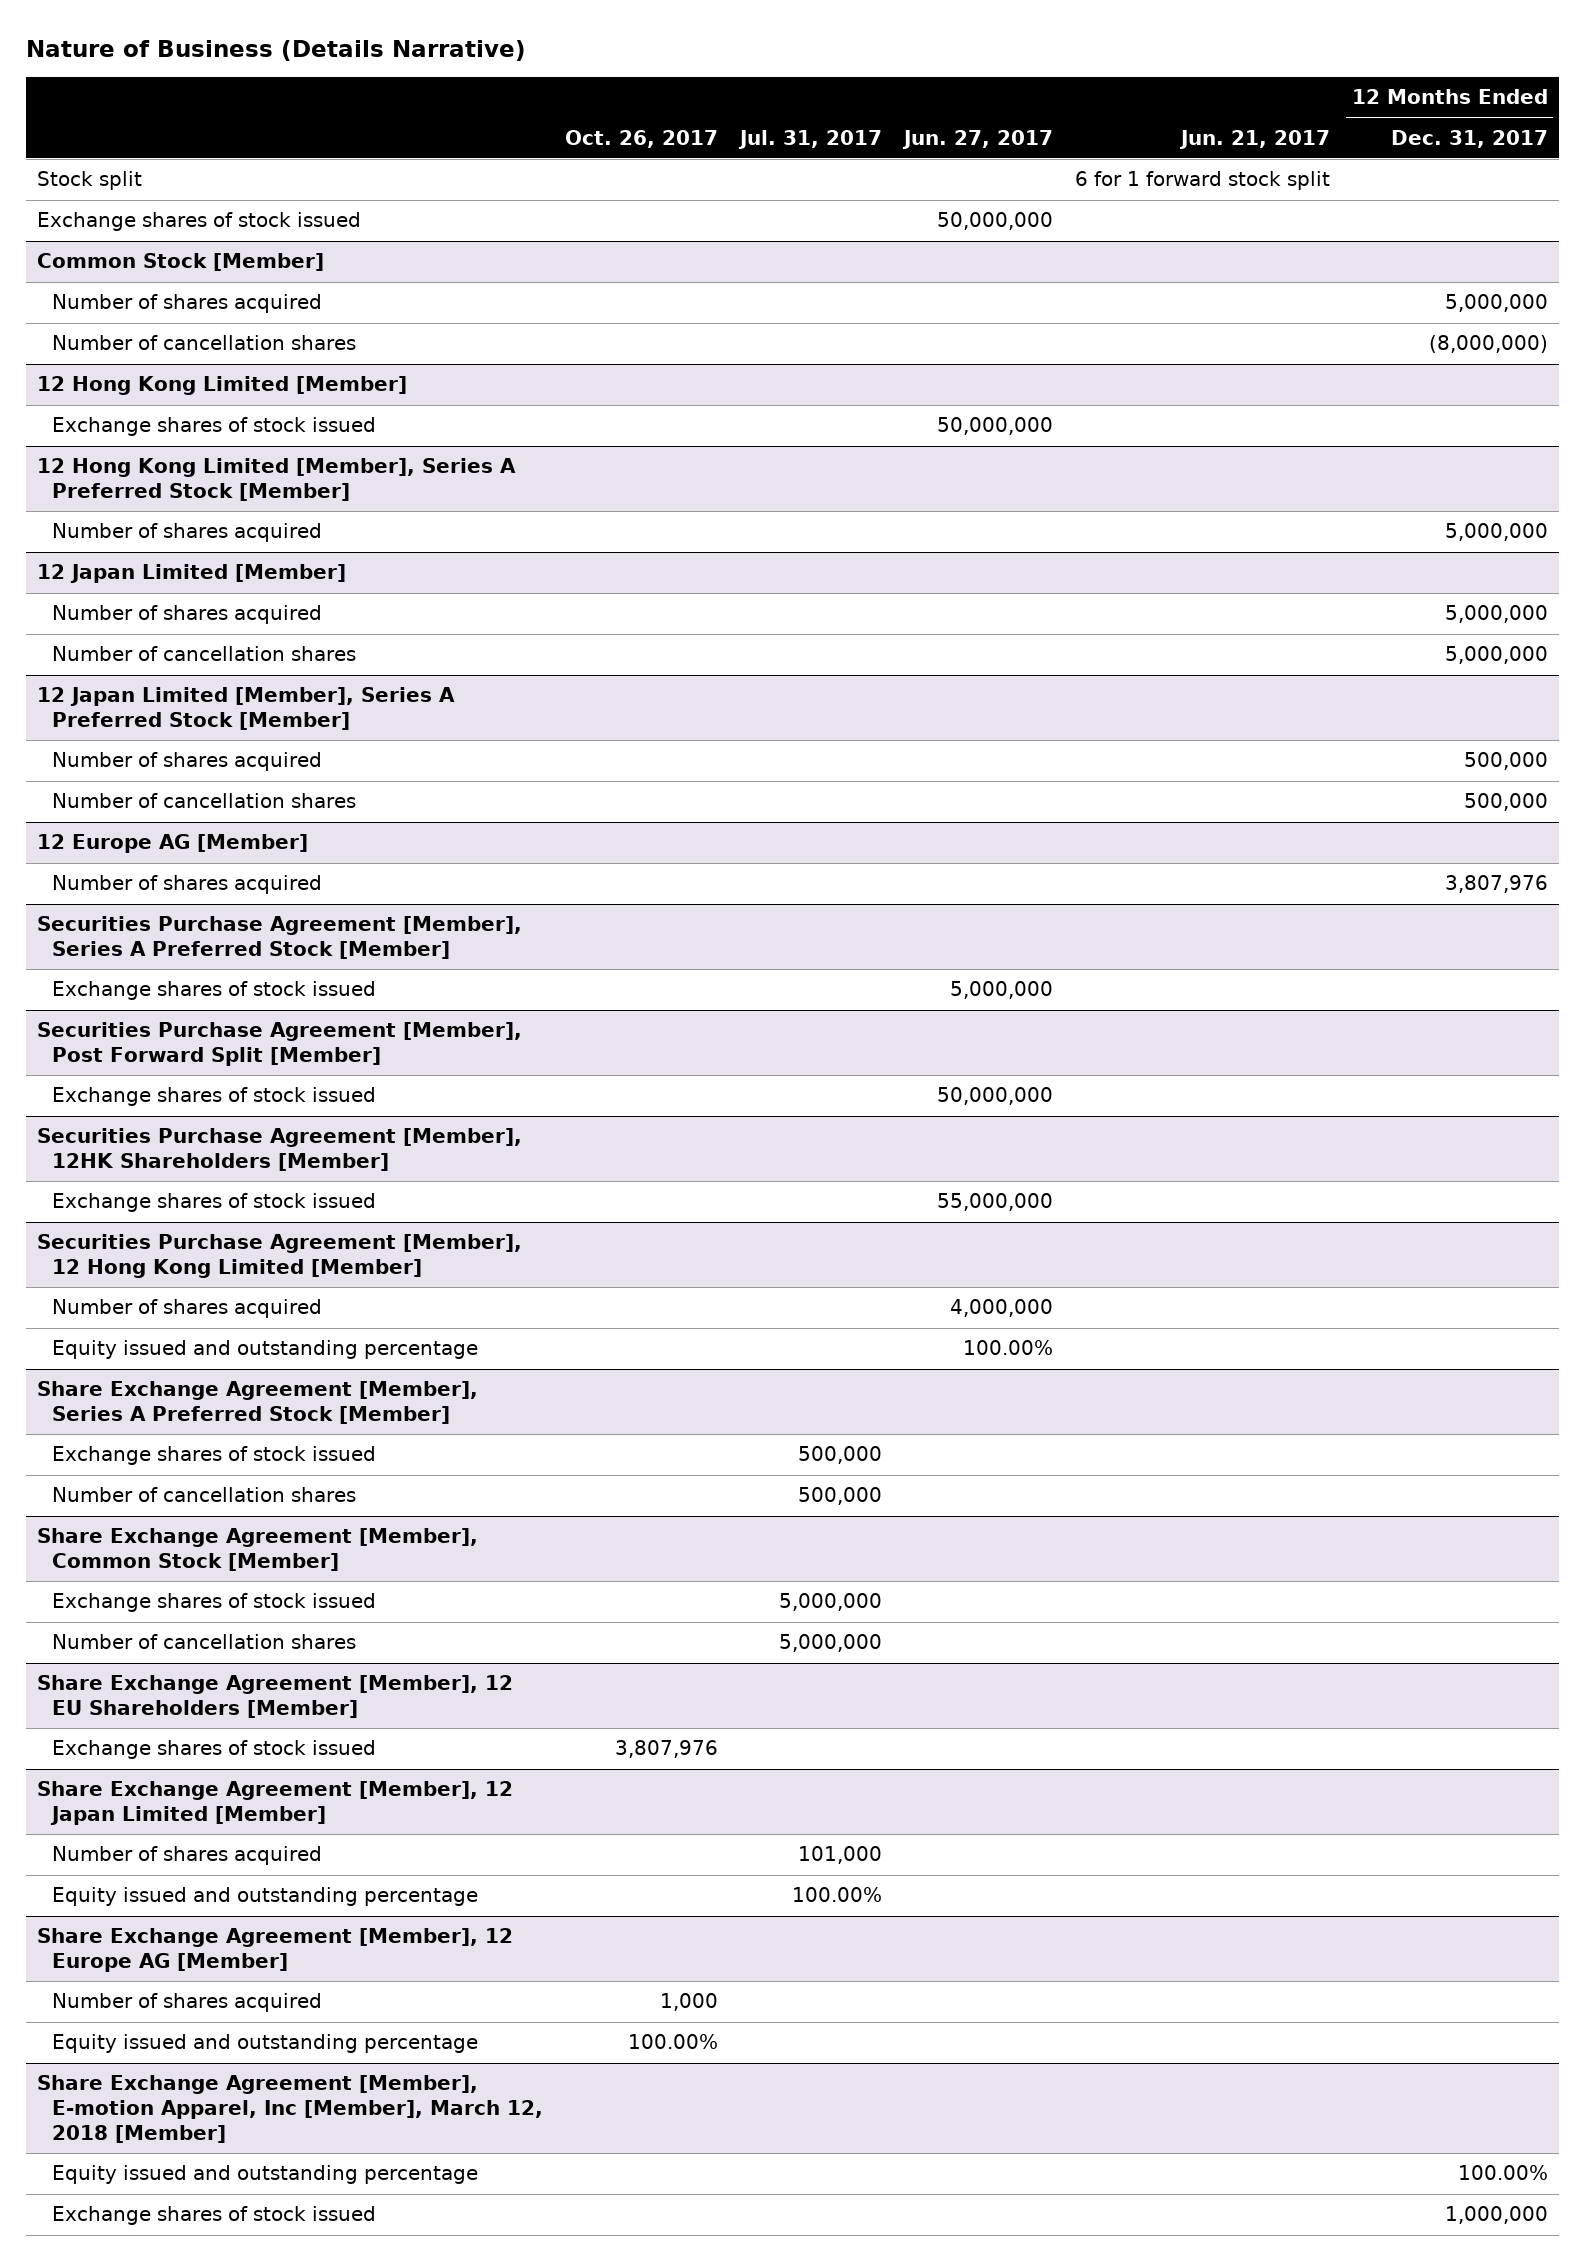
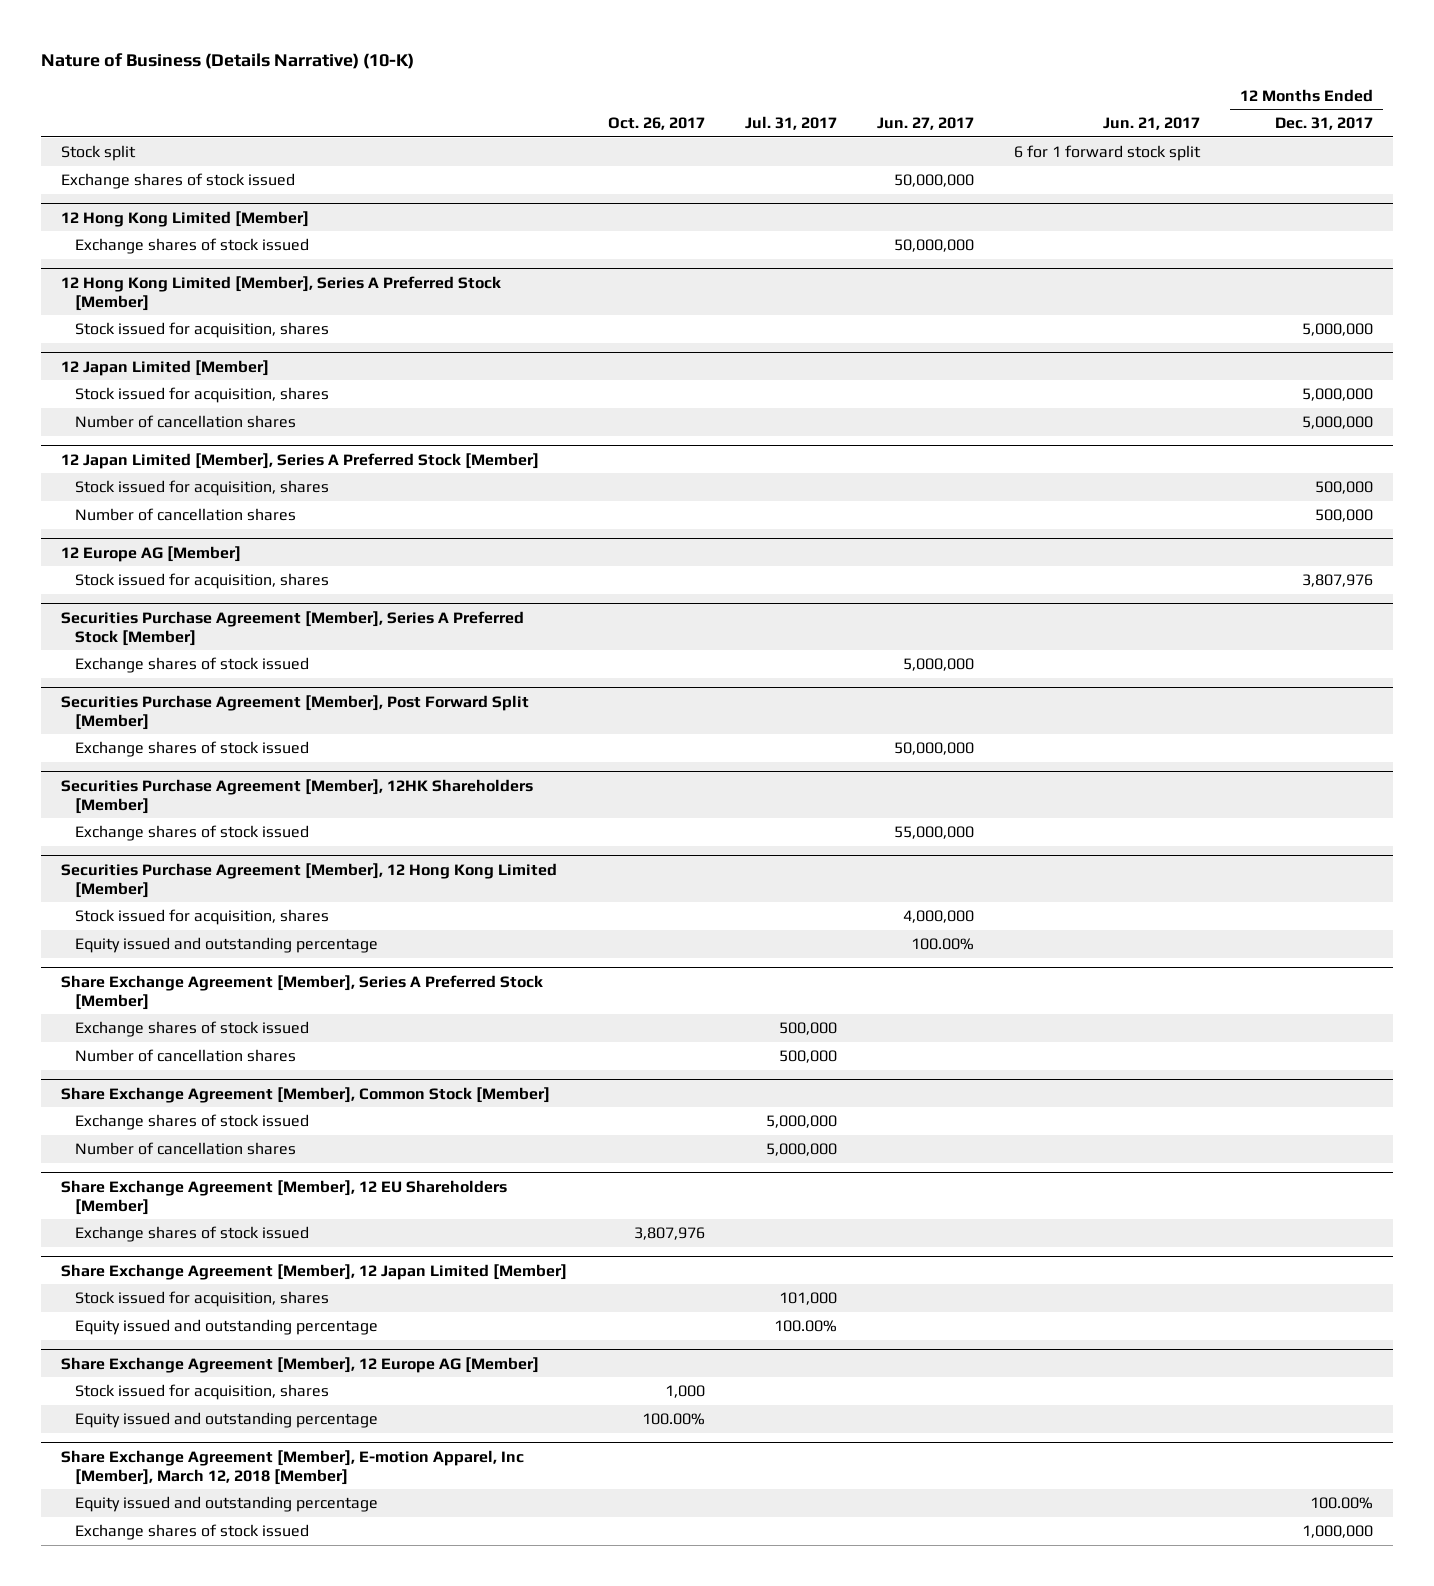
[26,39,527,61] Nature of Business (Details Narrative) -> [41,52,415,69] Nature of Business (Details Narrative) (10-K)
[37,253,325,272] Common Stock [Member] -> none
[52,294,323,314] Number of shares acquired -> none
[52,335,357,351] Number of cancellation shares -> none
[52,523,323,543] Number of shares acquired -> [75,321,330,338] Stock issued for acquisition, shares
[52,605,323,625] Number of shares acquired -> [75,386,330,403] Stock issued for acquisition, shares
[52,752,323,772] Number of shares acquired -> [75,479,330,496] Stock issued for acquisition, shares
[52,875,323,895] Number of shares acquired -> [75,572,330,589] Stock issued for acquisition, shares
[52,1299,323,1319] Number of shares acquired -> [75,908,330,925] Stock issued for acquisition, shares
[52,1846,323,1866] Number of shares acquired -> [75,1290,330,1307] Stock issued for acquisition, shares
[52,1993,323,2013] Number of shares acquired -> [75,1383,330,1400] Stock issued for acquisition, shares

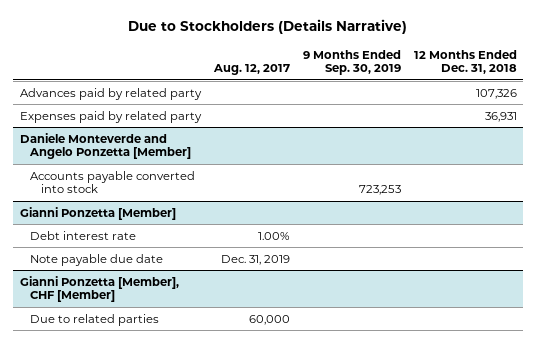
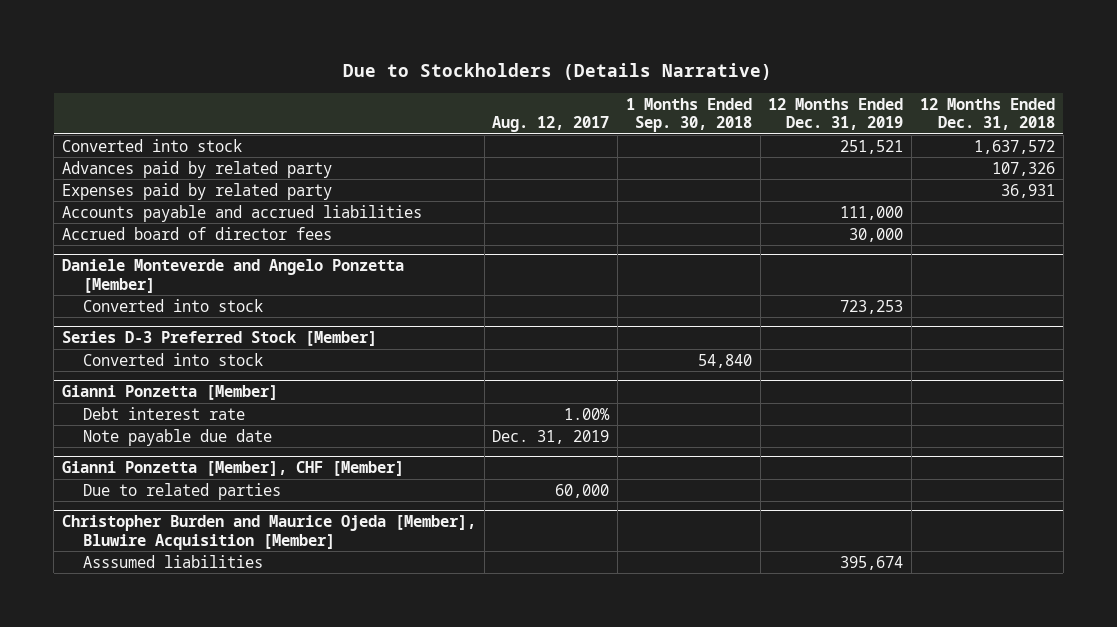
[302,49,401,76] 9 Months Ended Sep. 30, 2019 -> none
none -> [625,97,752,133] 1 Months Ended Sep. 30, 2018
none -> [768,97,904,131] 12 Months Ended Dec. 31, 2019
none -> [61,138,242,152] Converted into stock
none -> [61,204,422,222] Accounts payable and accrued liabilities
none -> [61,226,332,240] Accrued board of director fees
[30,170,196,194] Accounts payable converted into stock -> [83,298,264,312] Converted into stock
none -> [61,331,377,347] Series D-3 Preferred Stock [Member]
none -> [83,352,264,366] Converted into stock
none -> [61,515,476,550] Christopher Burden and Maurice Ojeda [Member], Bluwire Acquisition [Member]
none -> [83,554,264,568] Asssumed liabilities

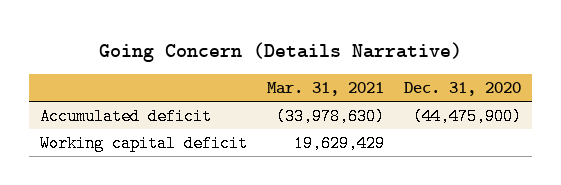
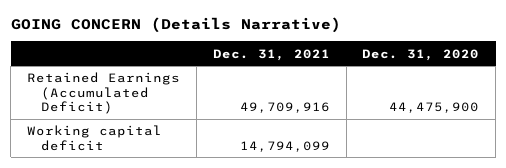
[98,41,462,62] Going Concern (Details Narrative) -> [10,17,341,34] GOING CONCERN (Details Narrative)
[267,82,385,97] Mar. 31, 2021 -> none
none -> [212,48,330,61] Dec. 31, 2021
[39,107,212,125] Accumulated deficit -> [26,72,180,115] Retained Earnings (Accumulated Deficit)
[413,107,523,125] (44,475,900) -> [389,102,480,114] 44,475,900

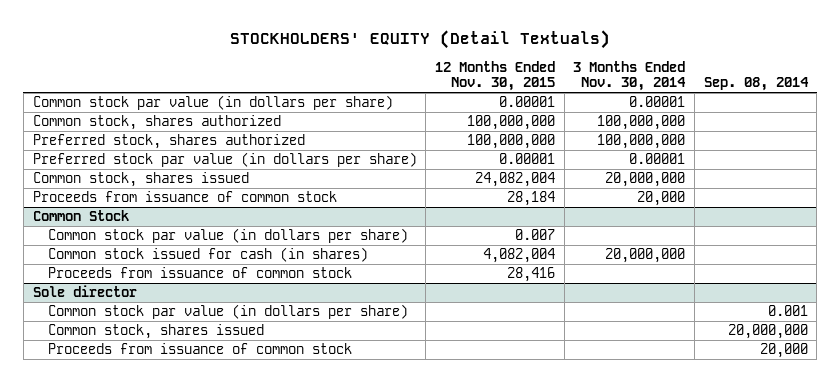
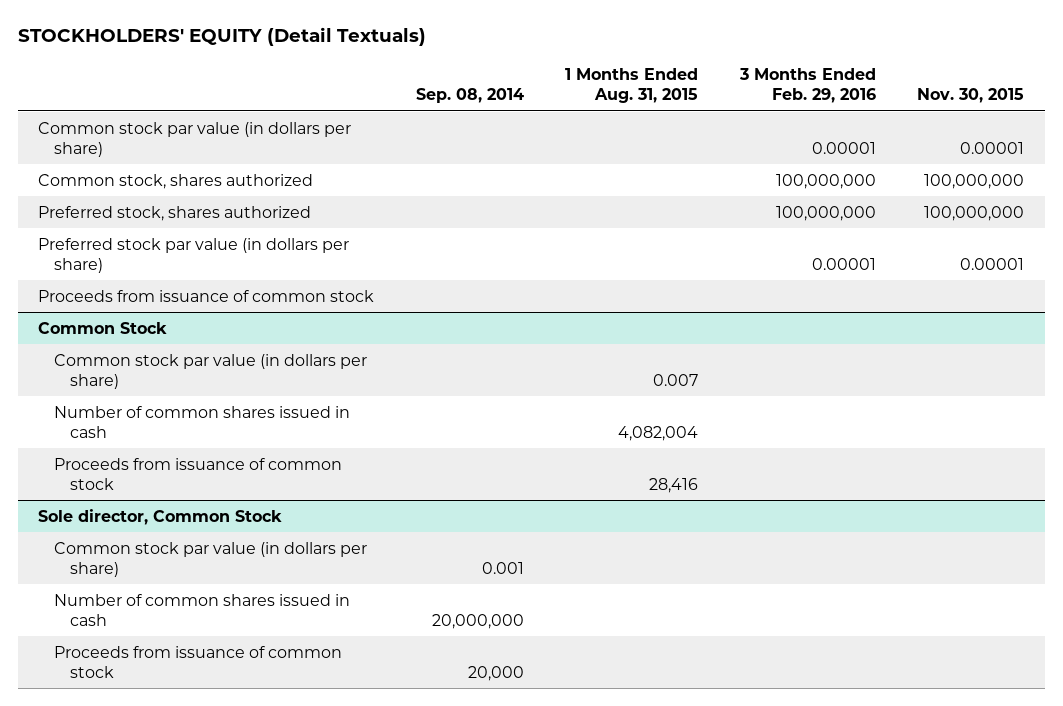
[434,60,555,92] 12 Months Ended Nov. 30, 2015 -> none
[573,60,687,92] 3 Months Ended Nov. 30, 2014 -> none
none -> [565,67,699,104] 1 Months Ended Aug. 31, 2015
none -> [738,67,876,104] 3 Months Ended Feb. 29, 2016
none -> [917,88,1025,104] Nov. 30, 2015
[32,172,249,188] Common stock, shares issued -> none
[48,247,369,263] Common stock issued for cash (in shares) -> [54,405,351,438] Number of common shares issued in cash
[32,285,137,298] Sole director -> [38,508,283,525] Sole director, Common Stock
[48,324,265,340] Common stock, shares issued -> none
none -> [54,593,351,626] Number of common shares issued in cash

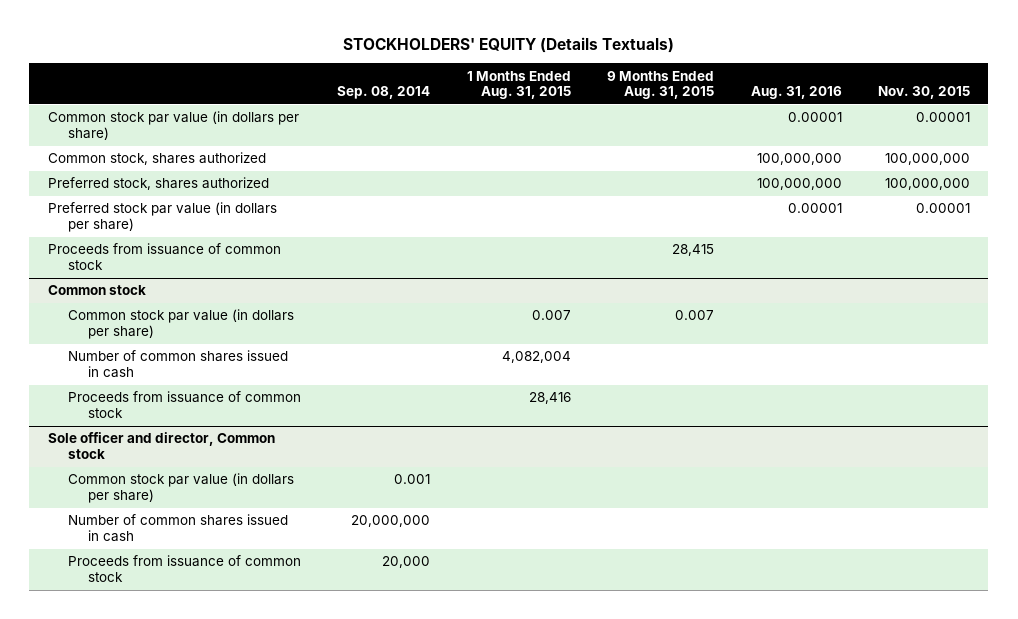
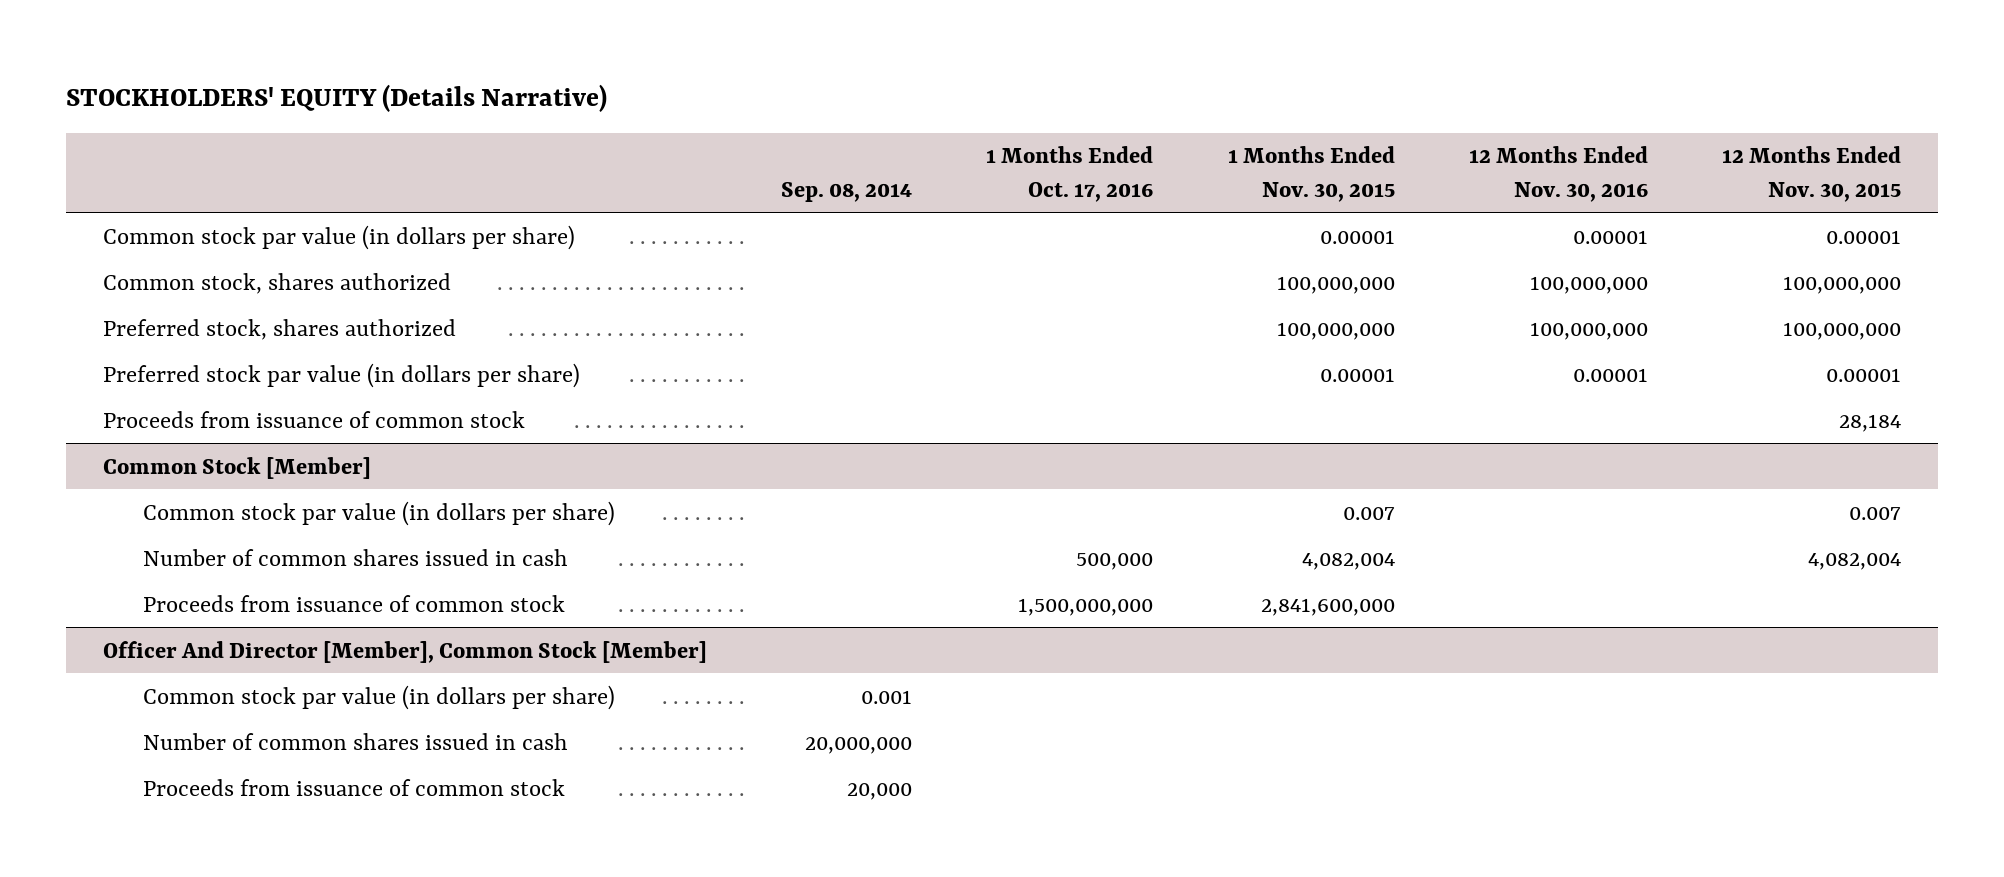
[342,37,674,54] STOCKHOLDERS' EQUITY (Details Textuals) -> [65,84,607,113] STOCKHOLDERS' EQUITY (Details Narrative)
[466,70,571,100] 1 Months Ended Aug. 31, 2015 -> none
[607,70,715,100] 9 Months Ended Aug. 31, 2015 -> none
[750,86,842,100] Aug. 31, 2016 -> none
[878,86,971,100] Nov. 30, 2015 -> none
none -> [986,146,1154,202] 1 Months Ended Oct. 17, 2016
none -> [1227,146,1395,202] 1 Months Ended Nov. 30, 2015
none -> [1468,146,1648,202] 12 Months Ended Nov. 30, 2016
none -> [1721,146,1901,202] 12 Months Ended Nov. 30, 2015
[47,285,146,296] Common stock -> [102,456,371,479] Common Stock [Member]
[47,432,275,459] Sole officer and director, Common stock -> [102,640,707,663] Officer And Director [Member], Common Stock [Member]

